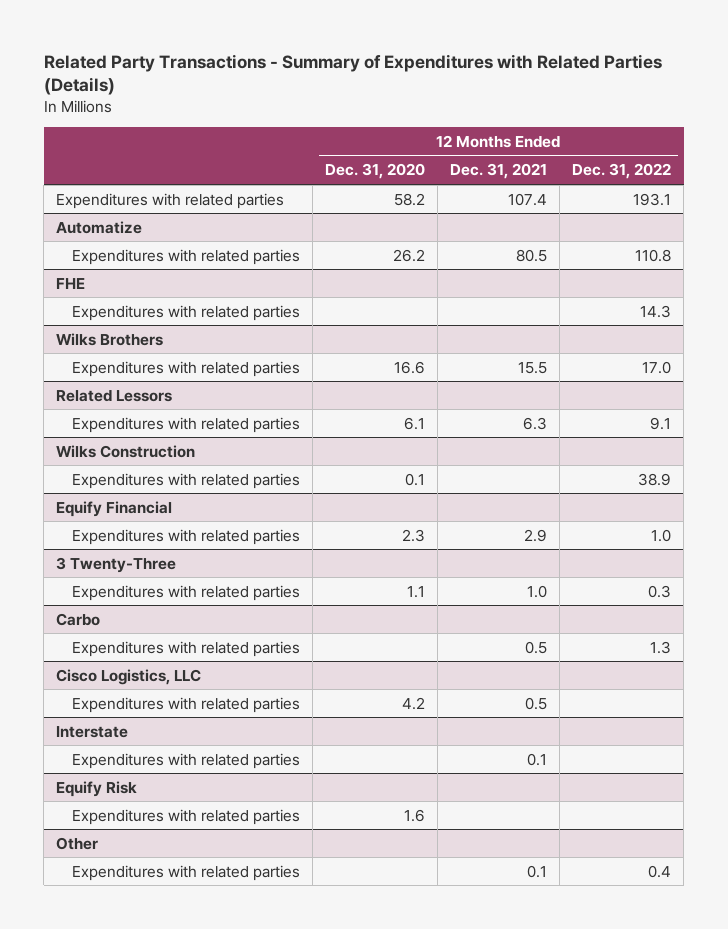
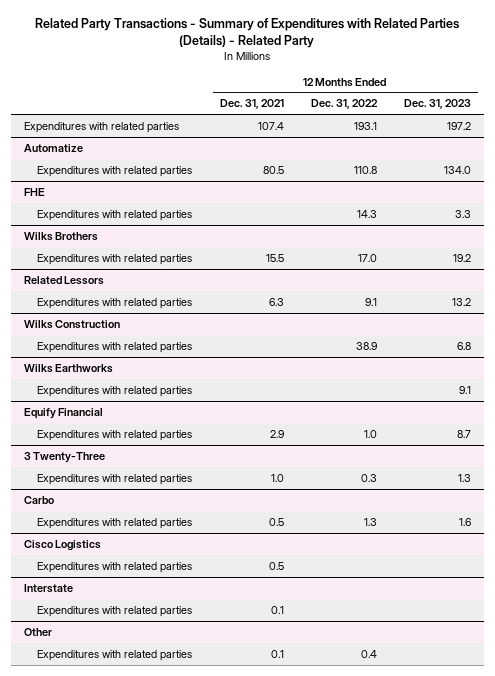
[43,53,662,96] Related Party Transactions - Summary of Expenditures with Related Parties (Details) -> [35,17,460,48] Related Party Transactions - Summary of Expenditures with Related Parties (Details) - Related Party
[325,163,426,180] Dec. 31, 2020 -> none
none -> [403,99,471,110] Dec. 31, 2023
none -> [24,363,114,373] Wilks Earthworks
none -> [37,385,193,397] Expenditures with related parties
[56,668,202,685] Cisco Logistics, LLC -> [24,539,102,551] Cisco Logistics
[56,780,138,797] Equify Risk -> none
[72,808,301,825] Expenditures with related parties -> none

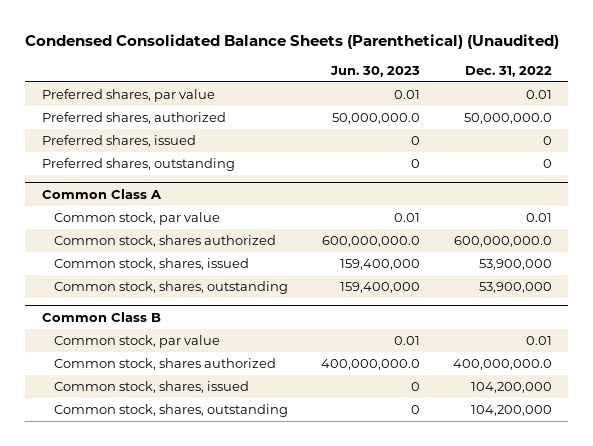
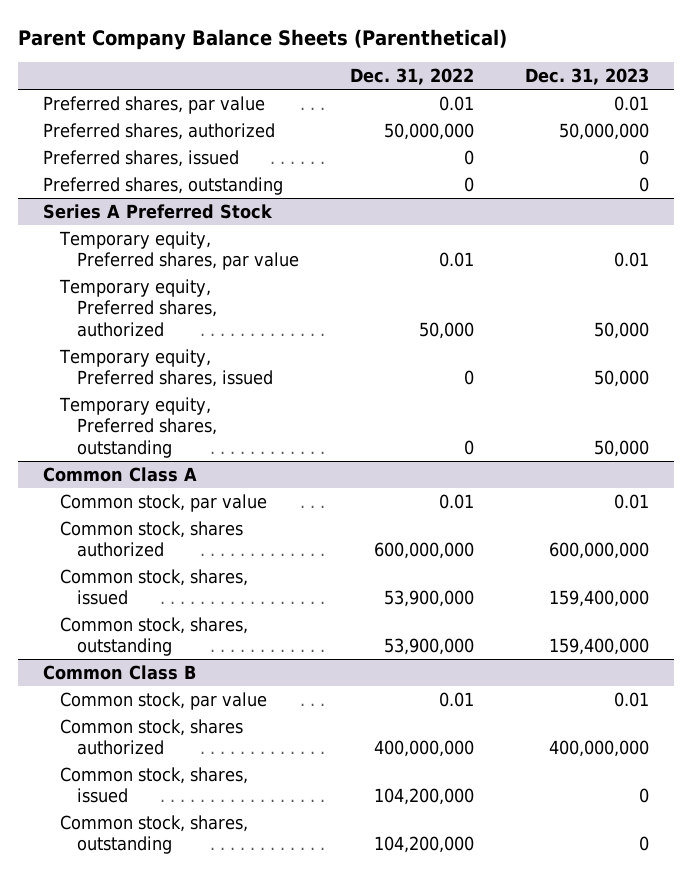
[25,33,560,49] Condensed Consolidated Balance Sheets (Parenthetical) (Unaudited) -> [17,28,507,50] Parent Company Balance Sheets (Parenthetical)
[329,65,420,77] Jun. 30, 2023 -> none
none -> [524,68,649,86] Dec. 31, 2023
[463,112,552,124] 50,000,000.0 -> [383,122,474,140] 50,000,000
none -> [43,203,274,219] Series A Preferred Stock
none -> [59,230,300,271] Temporary equity, Preferred shares, par value
none -> [59,278,218,337] Temporary equity, Preferred shares, authorized
none -> [59,348,274,388] Temporary equity, Preferred shares, issued
none -> [59,396,218,458] Temporary equity, Preferred shares, outstanding
[453,235,552,247] 600,000,000.0 -> [373,542,474,560] 600,000,000
[452,358,552,370] 400,000,000.0 -> [373,740,474,758] 400,000,000

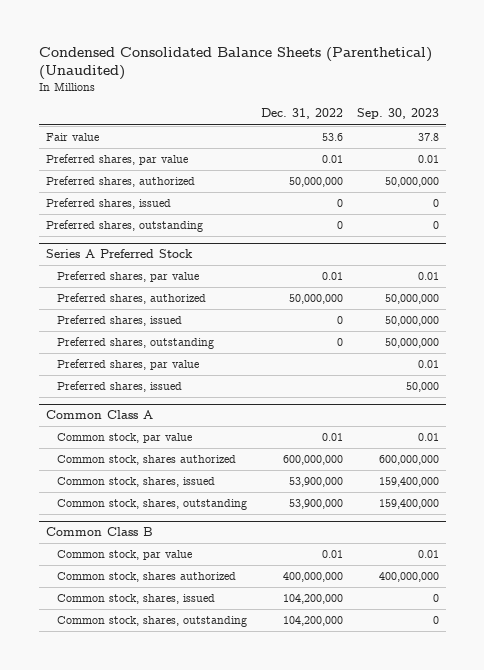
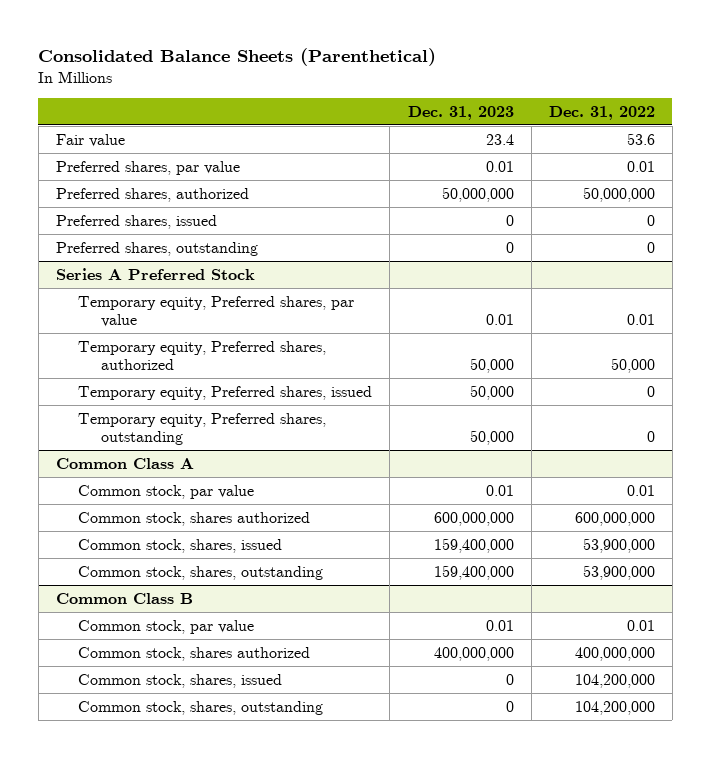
[38,46,432,81] Condensed Consolidated Balance Sheets (Parenthetical) (Unaudited) -> [38,48,437,67] Consolidated Balance Sheets (Parenthetical)
[356,108,439,120] Sep. 30, 2023 -> none
none -> [407,105,514,120] Dec. 31, 2023
[57,359,200,371] Preferred shares, par value -> none
[57,381,183,393] Preferred shares, issued -> none
[57,271,200,283] Preferred shares, par value -> [78,295,355,327] Temporary equity, Preferred shares, par value
[57,293,207,305] Preferred shares, authorized -> [78,340,327,370] Temporary equity, Preferred shares, authorized
[288,294,343,305] 50,000,000 -> [610,357,655,373] 50,000
[57,315,183,327] Preferred shares, issued -> [78,385,373,400] Temporary equity, Preferred shares, issued
[57,337,215,350] Preferred shares, outstanding -> [78,412,327,445] Temporary equity, Preferred shares, outstanding

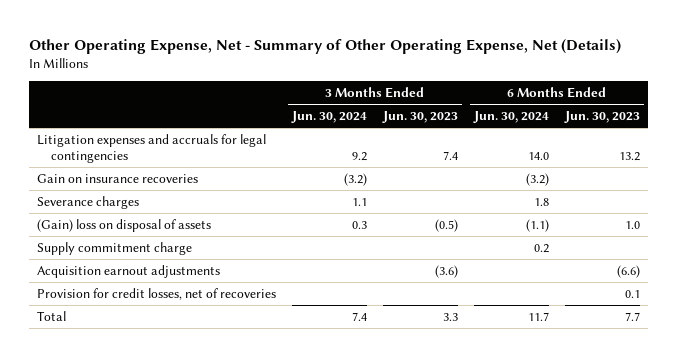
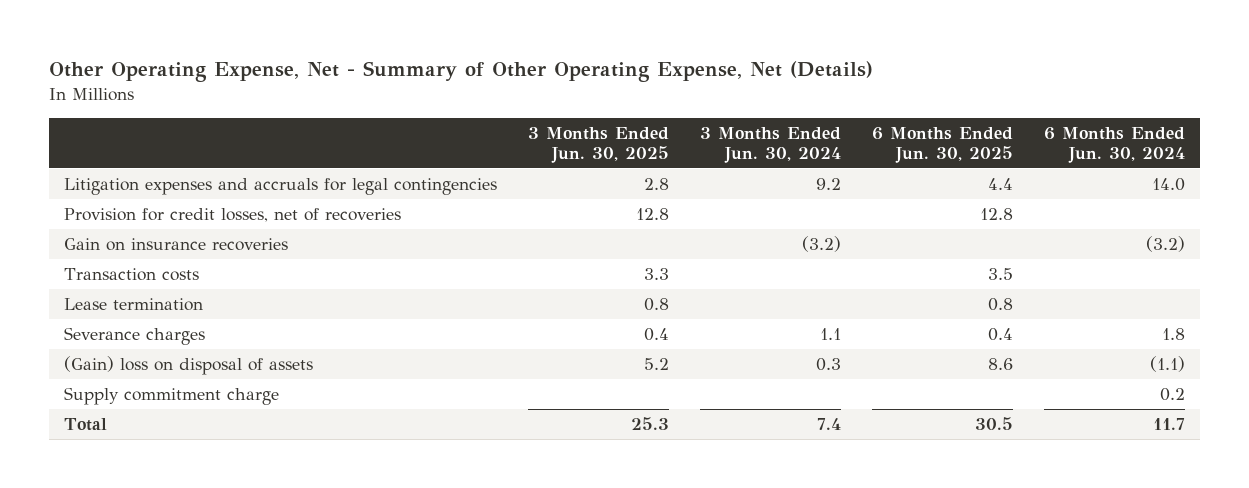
[382,111,459,124] Jun. 30, 2023 -> none
[564,111,641,124] Jun. 30, 2023 -> none
none -> [528,126,670,164] 3 Months Ended Jun. 30, 2025
none -> [871,126,1013,164] 6 Months Ended Jun. 30, 2025
[37,287,277,300] Provision for credit losses, net of recoveries -> [64,207,402,222] Provision for credit losses, net of recoveries
none -> [64,267,200,281] Transaction costs
none -> [64,297,204,311] Lease termination
[37,264,221,278] Acquisition earnout adjustments -> none

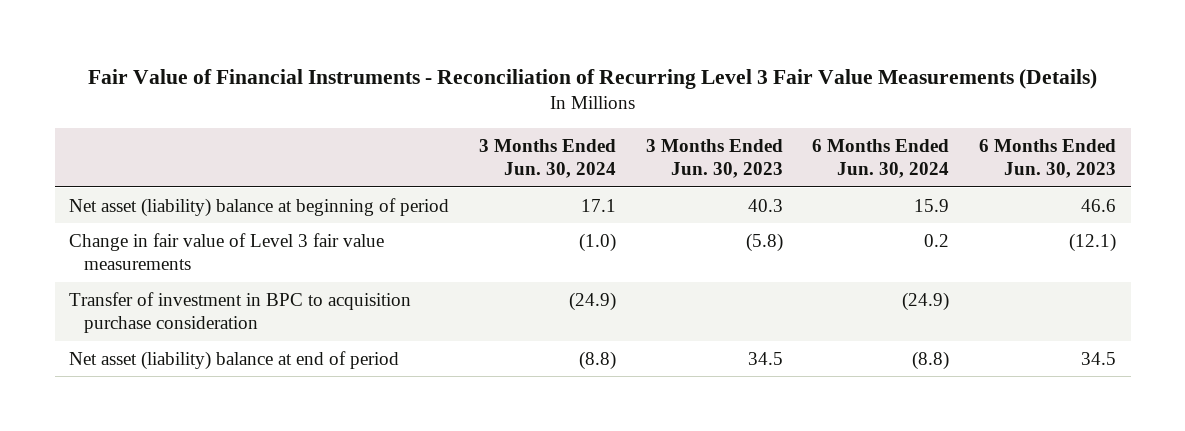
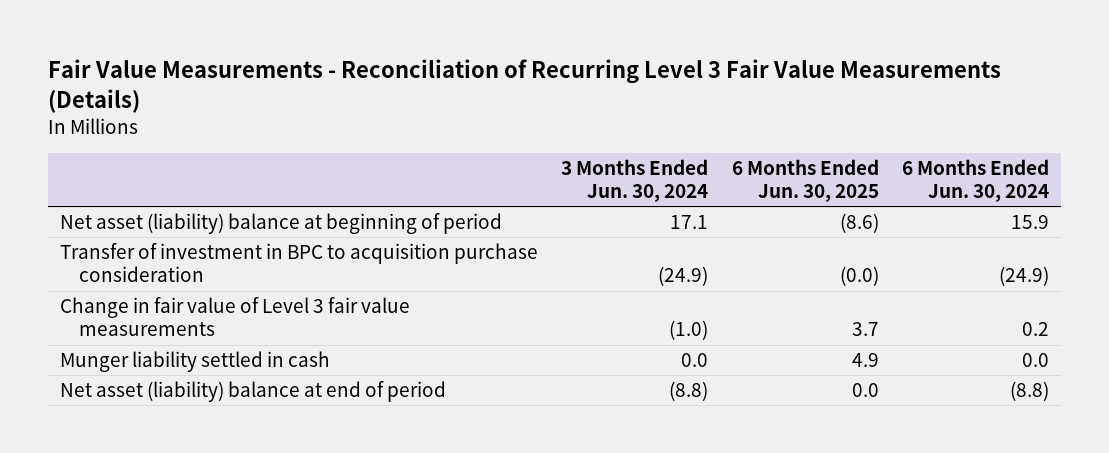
[87,68,1097,89] Fair Value of Financial Instruments - Reconciliation of Recurring Level 3 Fair Value Measurements (Details) -> [48,58,1002,113] Fair Value Measurements - Reconciliation of Recurring Level 3 Fair Value Measurements (Details)
[645,139,783,179] 3 Months Ended Jun. 30, 2023 -> none
[978,139,1116,179] 6 Months Ended Jun. 30, 2023 -> none
none -> [731,159,879,203] 6 Months Ended Jun. 30, 2025
[69,232,385,270] Change in fair value of Level 3 fair value measurements -> [59,297,410,337] Change in fair value of Level 3 fair value measurements
none -> [59,351,330,373] Munger liability settled in cash

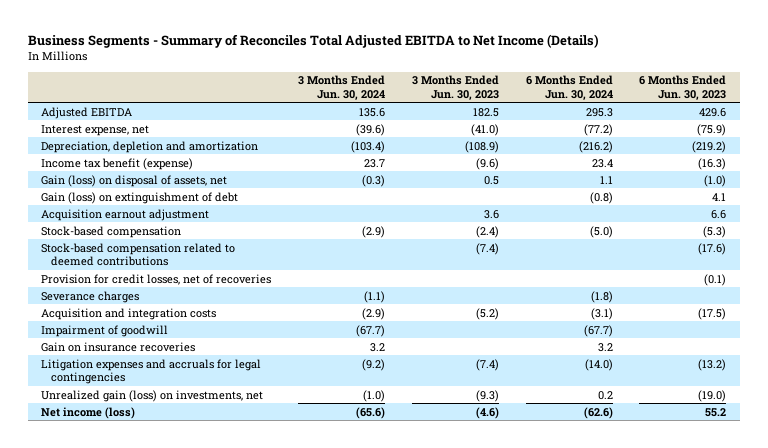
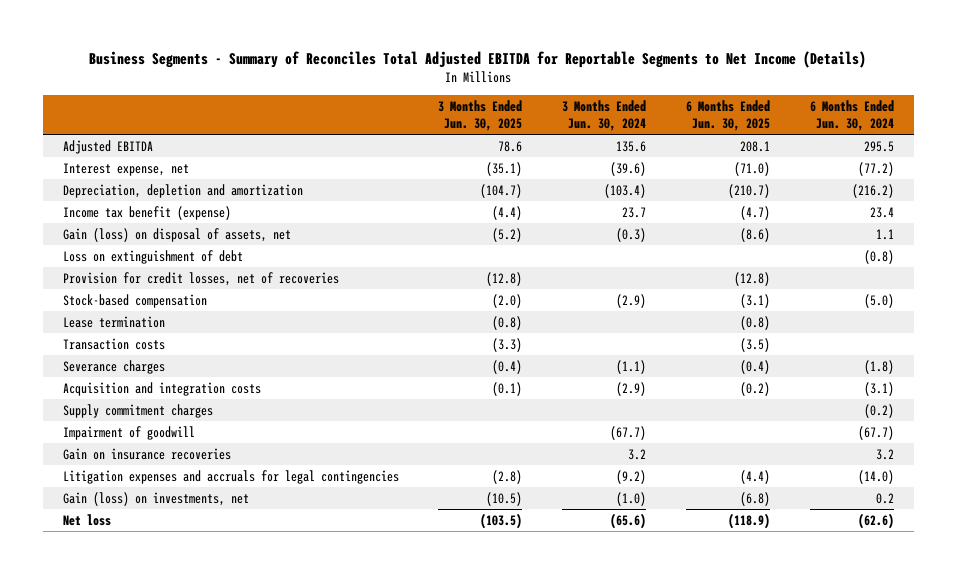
[27,34,599,49] Business Segments - Summary of Reconciles Total Adjusted EBITDA to Net Income (Details) -> [89,50,867,68] Business Segments - Summary of Reconciles Total Adjusted EBITDA for Reportable Segments to Net Income (Details)
[411,75,499,100] 3 Months Ended Jun. 30, 2023 -> none
[639,75,727,100] 6 Months Ended Jun. 30, 2023 -> none
none -> [438,100,523,131] 3 Months Ended Jun. 30, 2025
none -> [685,100,770,131] 6 Months Ended Jun. 30, 2025
[585,107,613,117] 295.3 -> [863,140,894,152] 295.5
[41,208,210,221] Acquisition earnout adjustment -> none
[41,242,236,266] Stock-based compensation related to deemed contributions -> none
[41,191,239,204] Gain (loss) on extinguishment of debt -> [62,249,243,264] Loss on extinguishment of debt
[41,225,182,238] Stock-based compensation -> [62,293,207,308] Stock-based compensation
none -> [62,315,165,328] Lease termination
none -> [62,337,165,350] Transaction costs
none -> [62,403,213,418] Supply commitment charges
[41,389,264,402] Unrealized gain (loss) on investments, net -> [62,491,249,506] Gain (loss) on investments, net
[41,406,136,419] Net income (loss) -> [62,513,111,526] Net loss

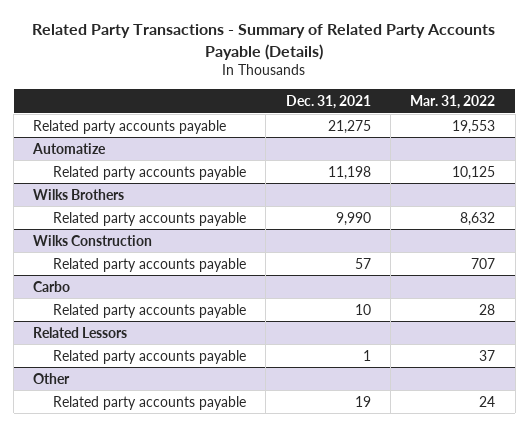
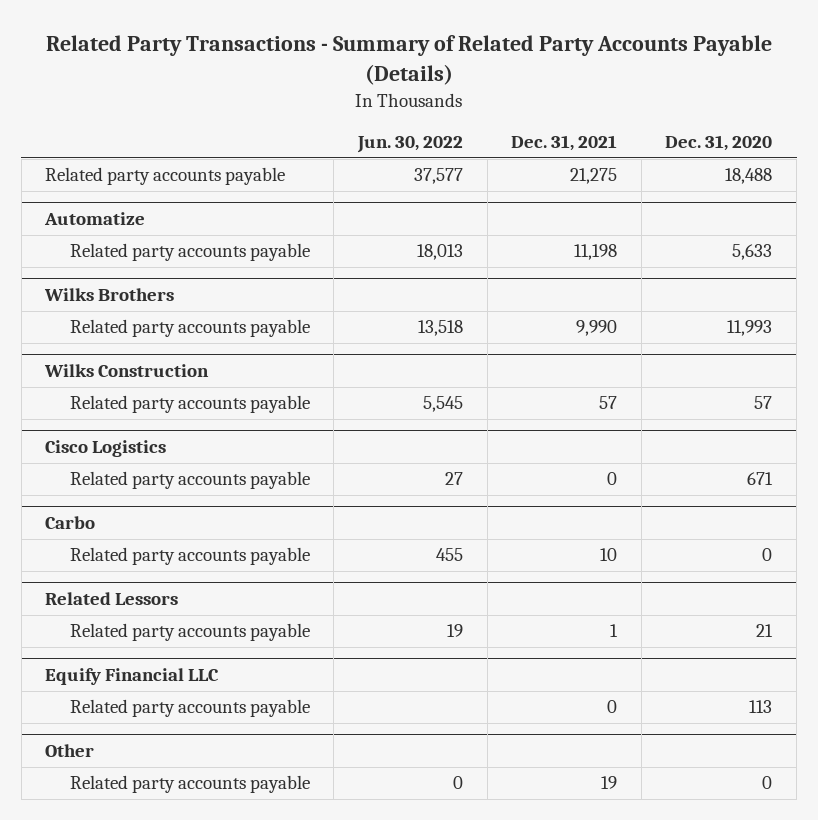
[410,94,496,109] Mar. 31, 2022 -> none
none -> [357,136,464,154] Jun. 30, 2022
none -> [665,135,773,152] Dec. 31, 2020
none -> [45,440,167,458] Cisco Logistics
none -> [69,471,310,490] Related party accounts payable
none -> [45,668,220,686] Equify Financial LLC
none -> [69,699,310,718] Related party accounts payable

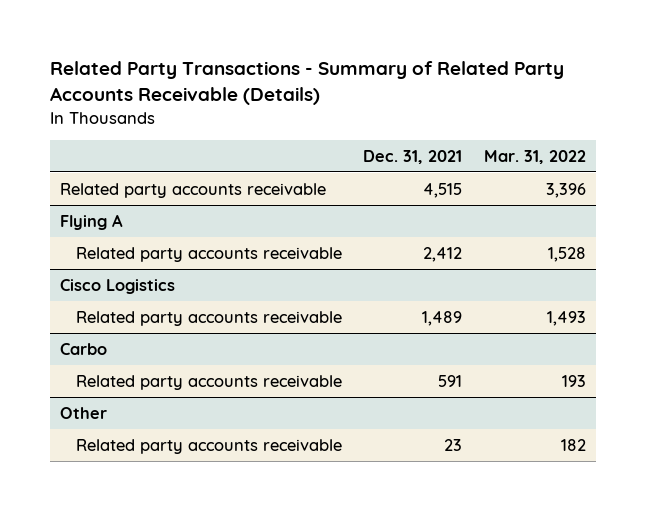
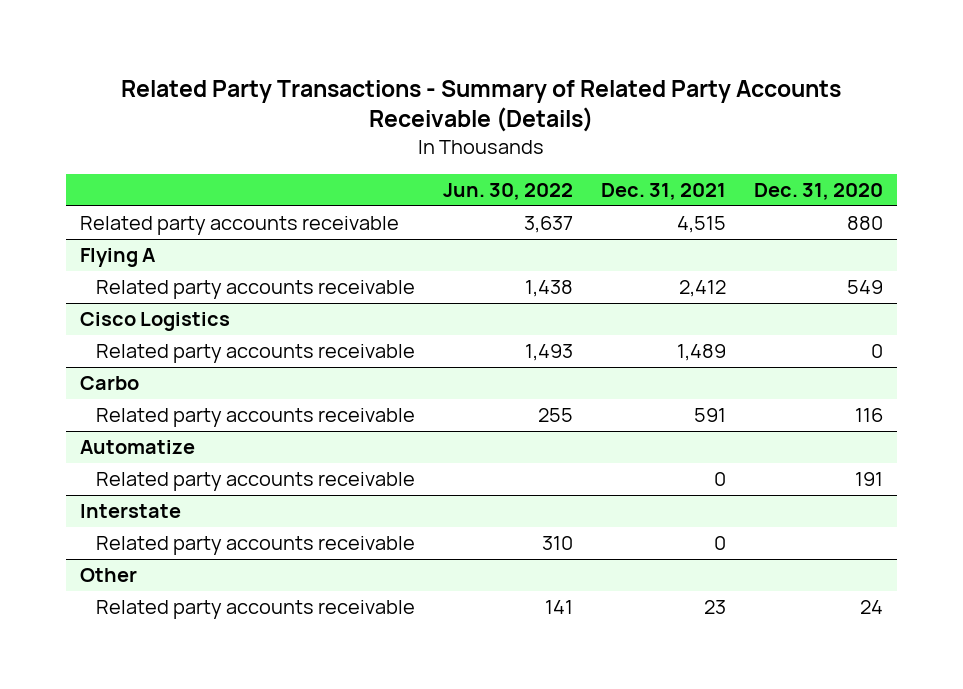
[483,149,586,164] Mar. 31, 2022 -> none
none -> [443,183,574,201] Jun. 30, 2022
none -> [753,183,883,201] Dec. 31, 2020
none -> [79,440,195,455] Automatize
none -> [96,472,416,492] Related party accounts receivable
none -> [79,504,181,519] Interstate
none -> [96,536,416,556] Related party accounts receivable

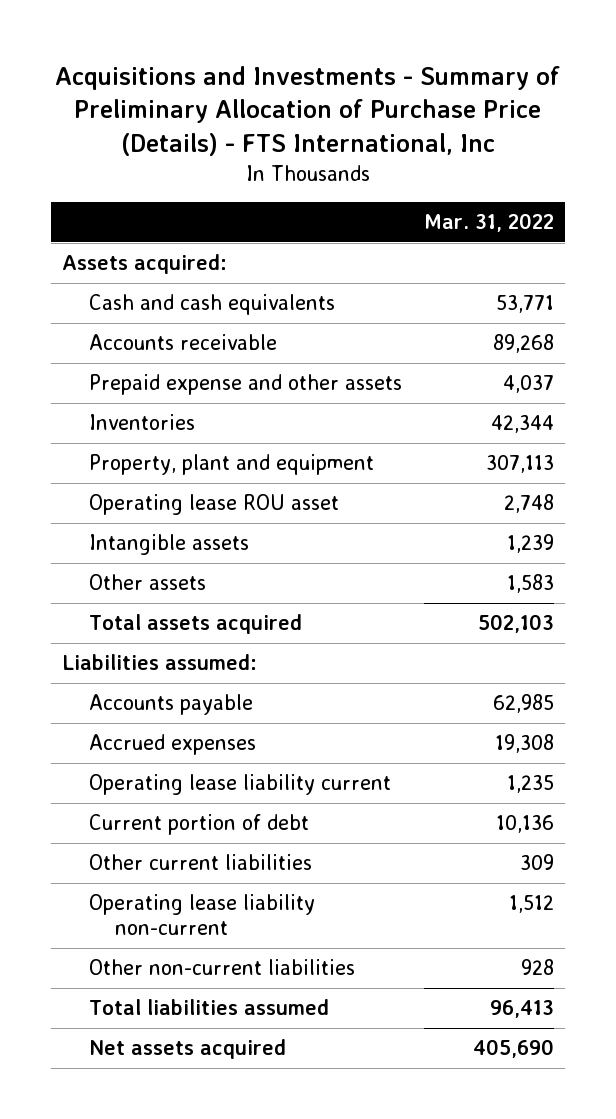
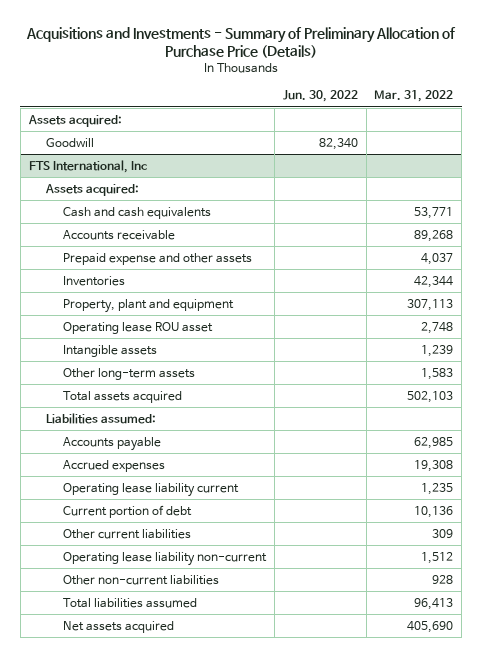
[55,65,561,156] Acquisitions and Investments - Summary of Preliminary Allocation of Purchase Price (Details) - FTS International, Inc -> [26,27,457,59] Acquisitions and Investments - Summary of Preliminary Allocation of Purchase Price (Details)
none -> [282,90,358,103] Jun. 30, 2022
none -> [45,137,94,147] Goodwill
none -> [28,159,147,173] FTS International, Inc
none -> [44,183,139,196] Assets acquired:
[88,574,206,591] Other assets -> [63,367,196,380] Other long-term assets

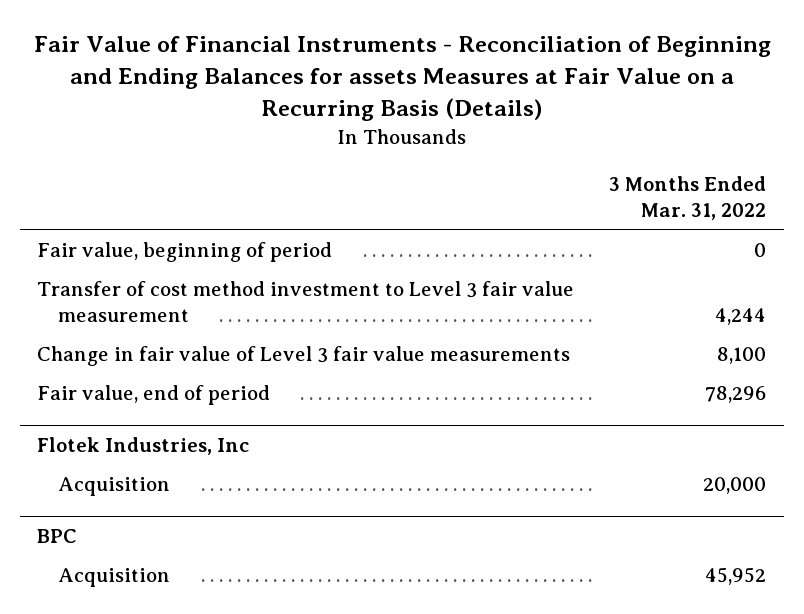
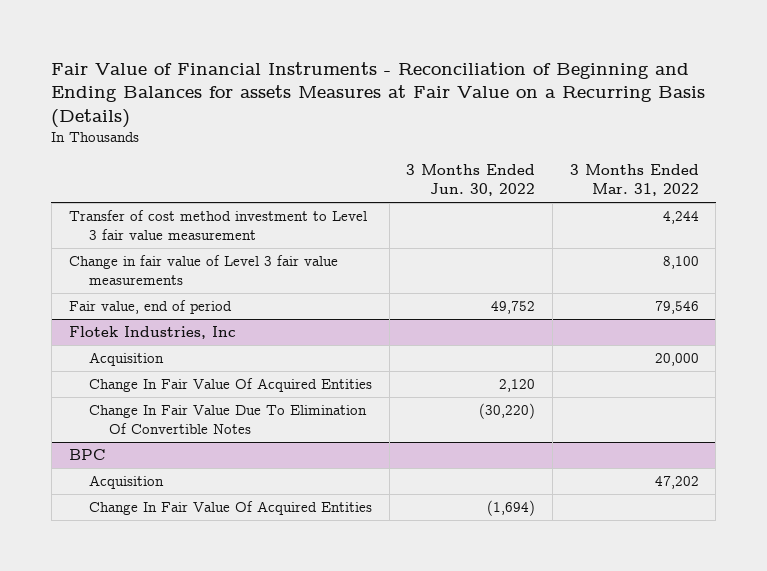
none -> [406,164,536,197] 3 Months Ended Jun. 30, 2022
[37,241,333,262] Fair value, beginning of period -> none
[705,385,767,403] 78,296 -> [654,301,699,315] 79,546
none -> [88,378,372,393] Change In Fair Value Of Acquired Entities
none -> [88,405,367,435] Change In Fair Value Due To Elimination Of Convertible Notes
[705,566,767,585] 45,952 -> [654,476,699,490] 47,202
none -> [88,501,372,516] Change In Fair Value Of Acquired Entities

